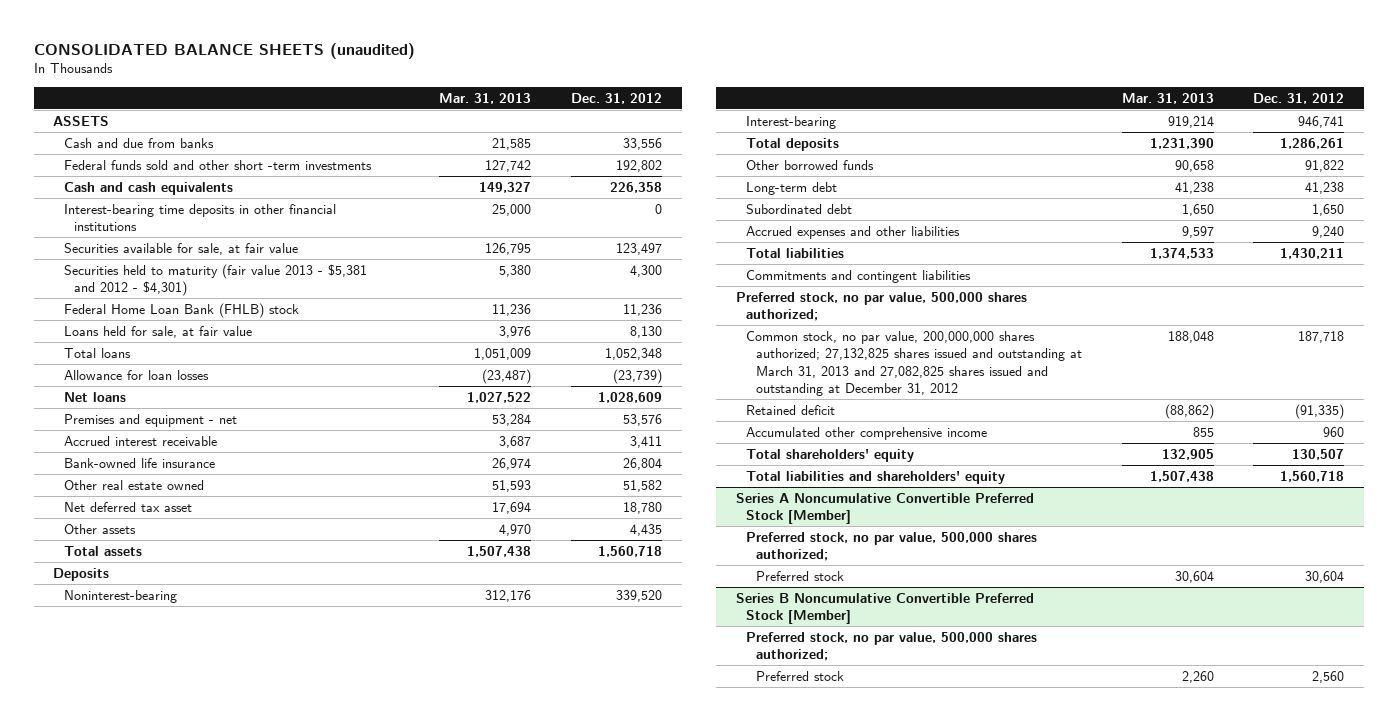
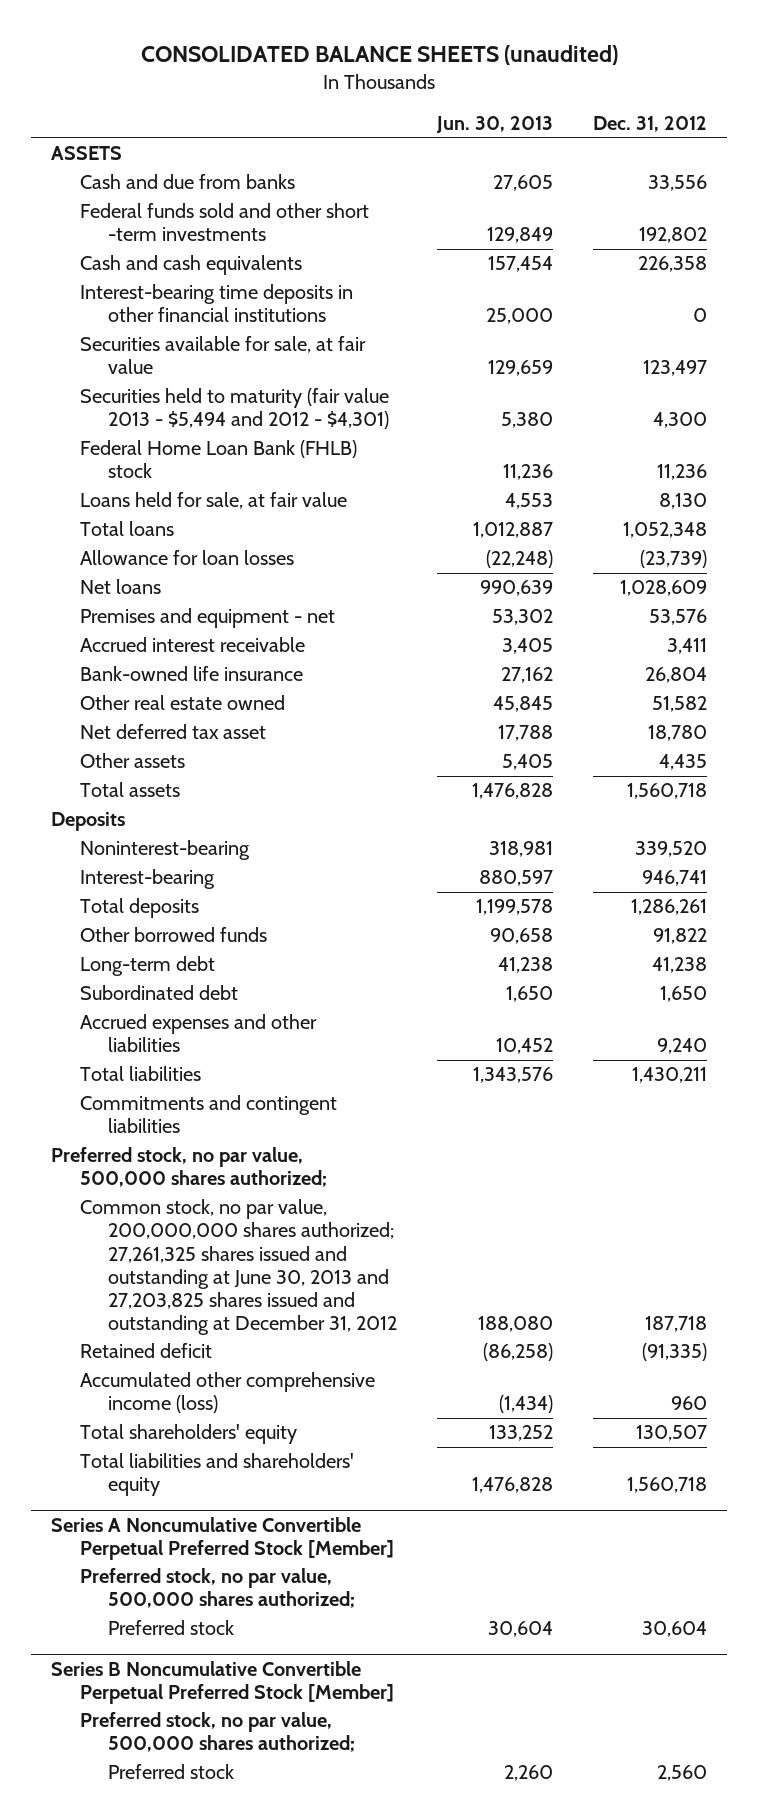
[439,92,532,104] Mar. 31, 2013 -> none
none -> [435,116,553,134] Jun. 30, 2013
[63,263,367,297] Securities held to maturity (fair value 2013 - $5,381 and 2012 - $4,301) -> [79,388,389,430] Securities held to maturity (fair value 2013 - $5,494 and 2012 - $4,301)
[746,330,1083,396] Common stock, no par value, 200,000,000 shares authorized; 27,132,825 shares issued and outstanding at March 31, 2013 and 27,082,825 shares issued and outstanding at December 31, 2012 -> [79,1199,397,1335] Common stock, no par value, 200,000,000 shares authorized; 27,261,325 shares issued and outstanding at June 30, 2013 and 27,203,825 shares issued and outstanding at December 31, 2012
[746,426,988,440] Accumulated other comprehensive income -> [79,1372,375,1414] Accumulated other comprehensive income (loss)
[735,492,1034,525] Series A Noncumulative Convertible Preferred Stock [Member] -> [51,1516,394,1561] Series A Noncumulative Convertible Perpetual Preferred Stock [Member]
[735,592,1034,625] Series B Noncumulative Convertible Preferred Stock [Member] -> [51,1660,394,1705] Series B Noncumulative Convertible Perpetual Preferred Stock [Member]

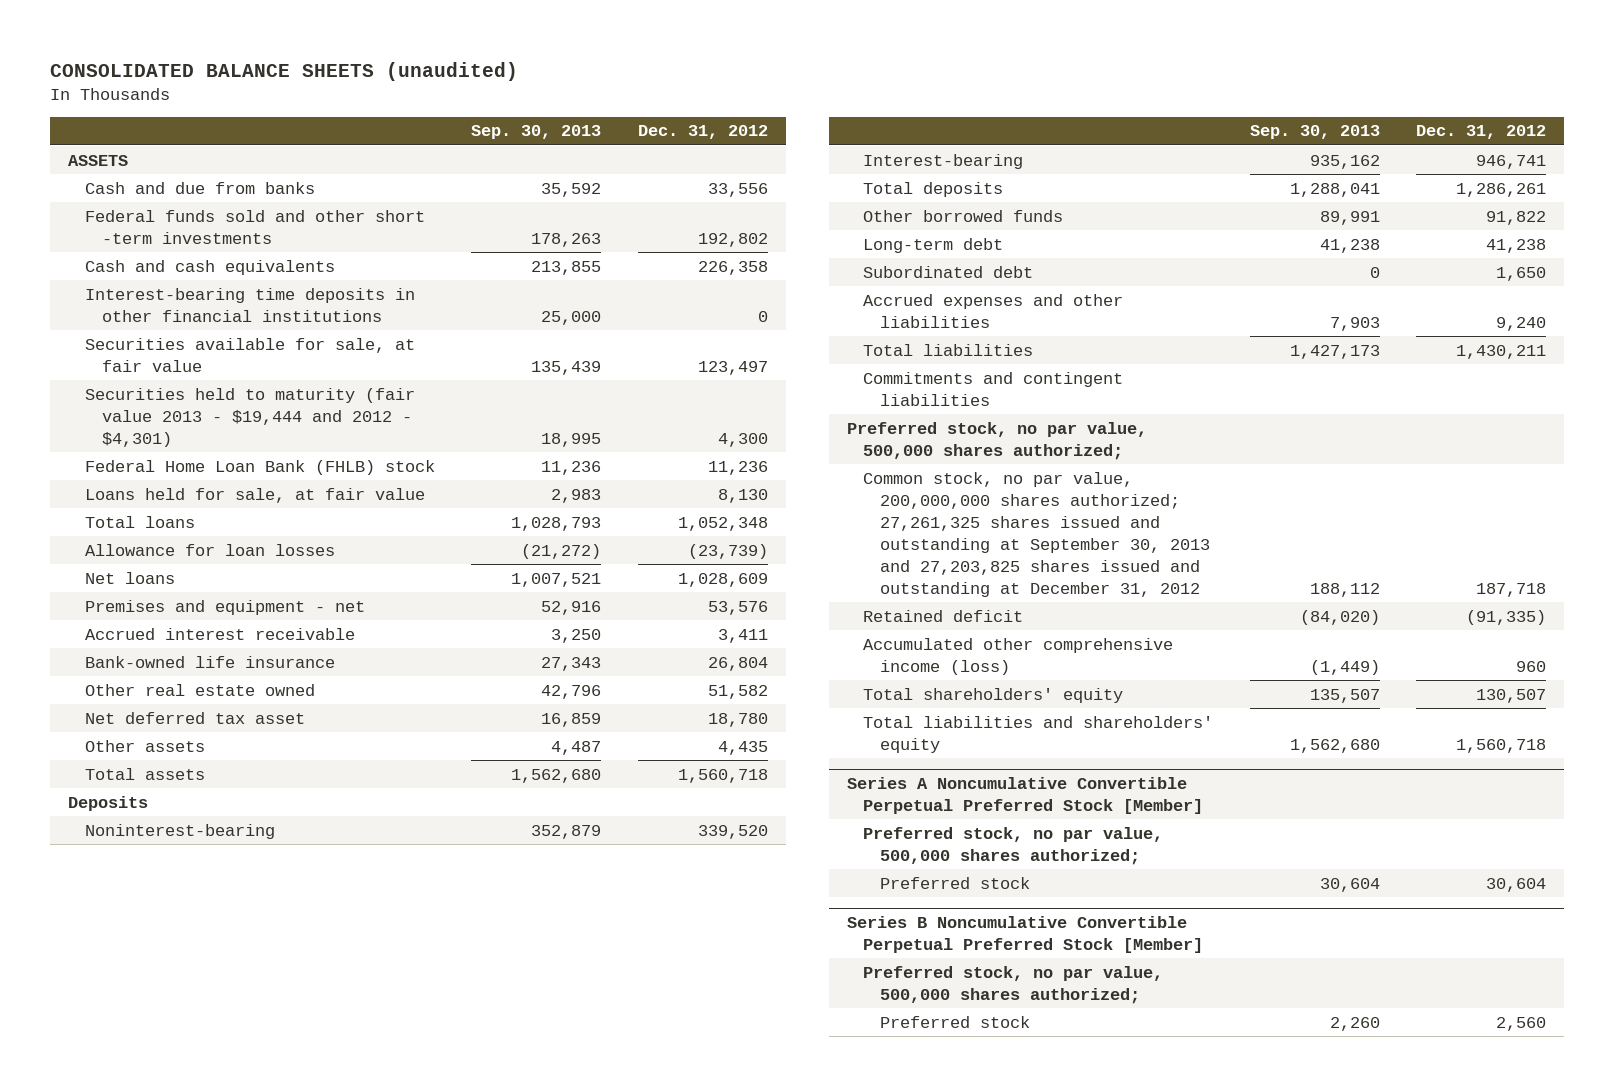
[435,116,553,134] Jun. 30, 2013 -> none
none -> [471,125,602,140] Sep. 30, 2013
[79,388,389,430] Securities held to maturity (fair value 2013 - $5,494 and 2012 - $4,301) -> [85,387,416,447] Securities held to maturity (fair value 2013 - $19,444 and 2012 - $4,301)
[79,1199,397,1335] Common stock, no par value, 200,000,000 shares authorized; 27,261,325 shares issued and outstanding at June 30, 2013 and 27,203,825 shares issued and outstanding at December 31, 2012 -> [863,471,1211,598] Common stock, no par value, 200,000,000 shares authorized; 27,261,325 shares issued and outstanding at September 30, 2013 and 27,203,825 shares issued and outstanding at December 31, 2012

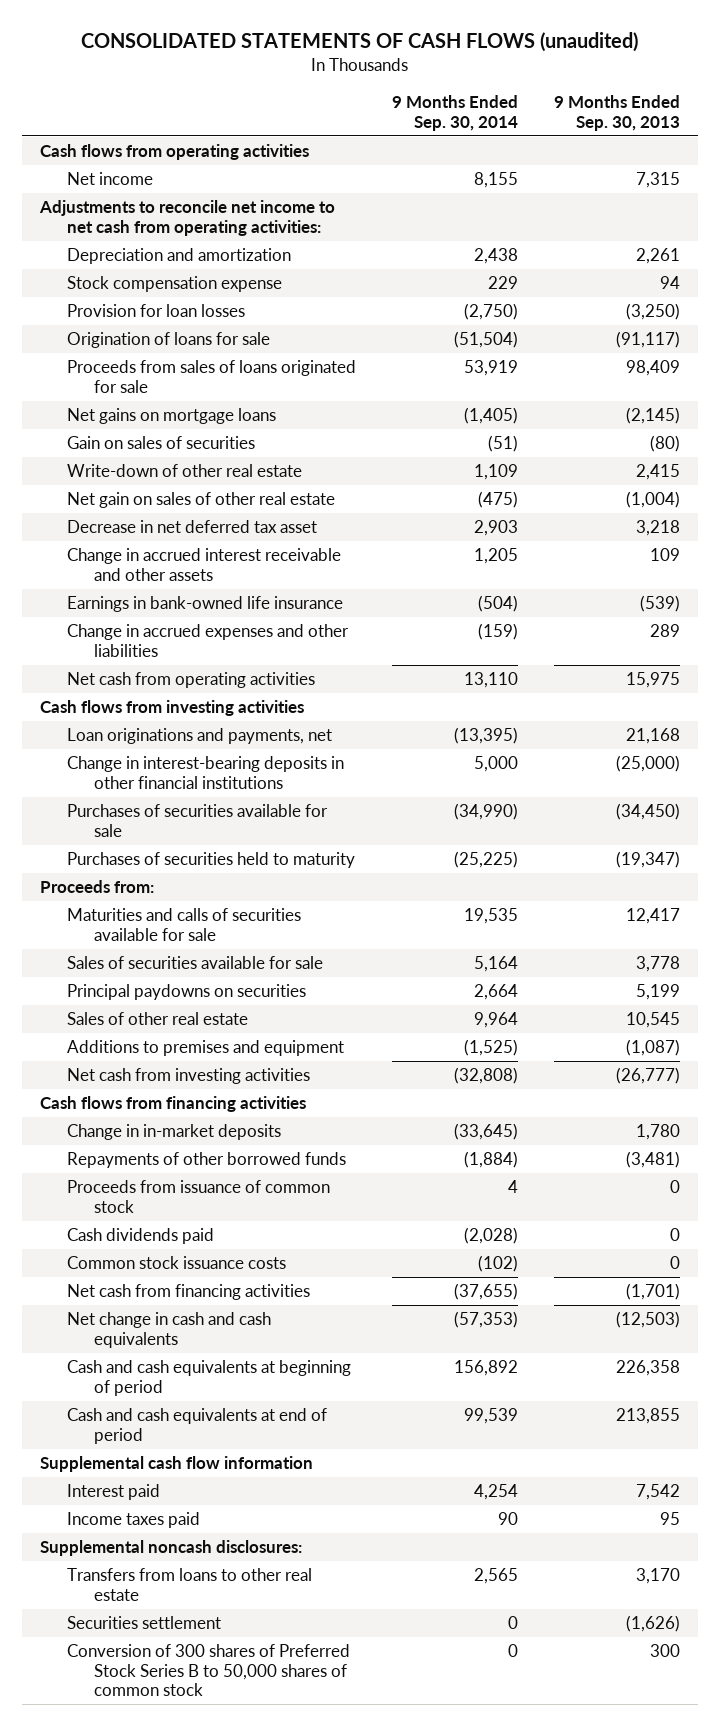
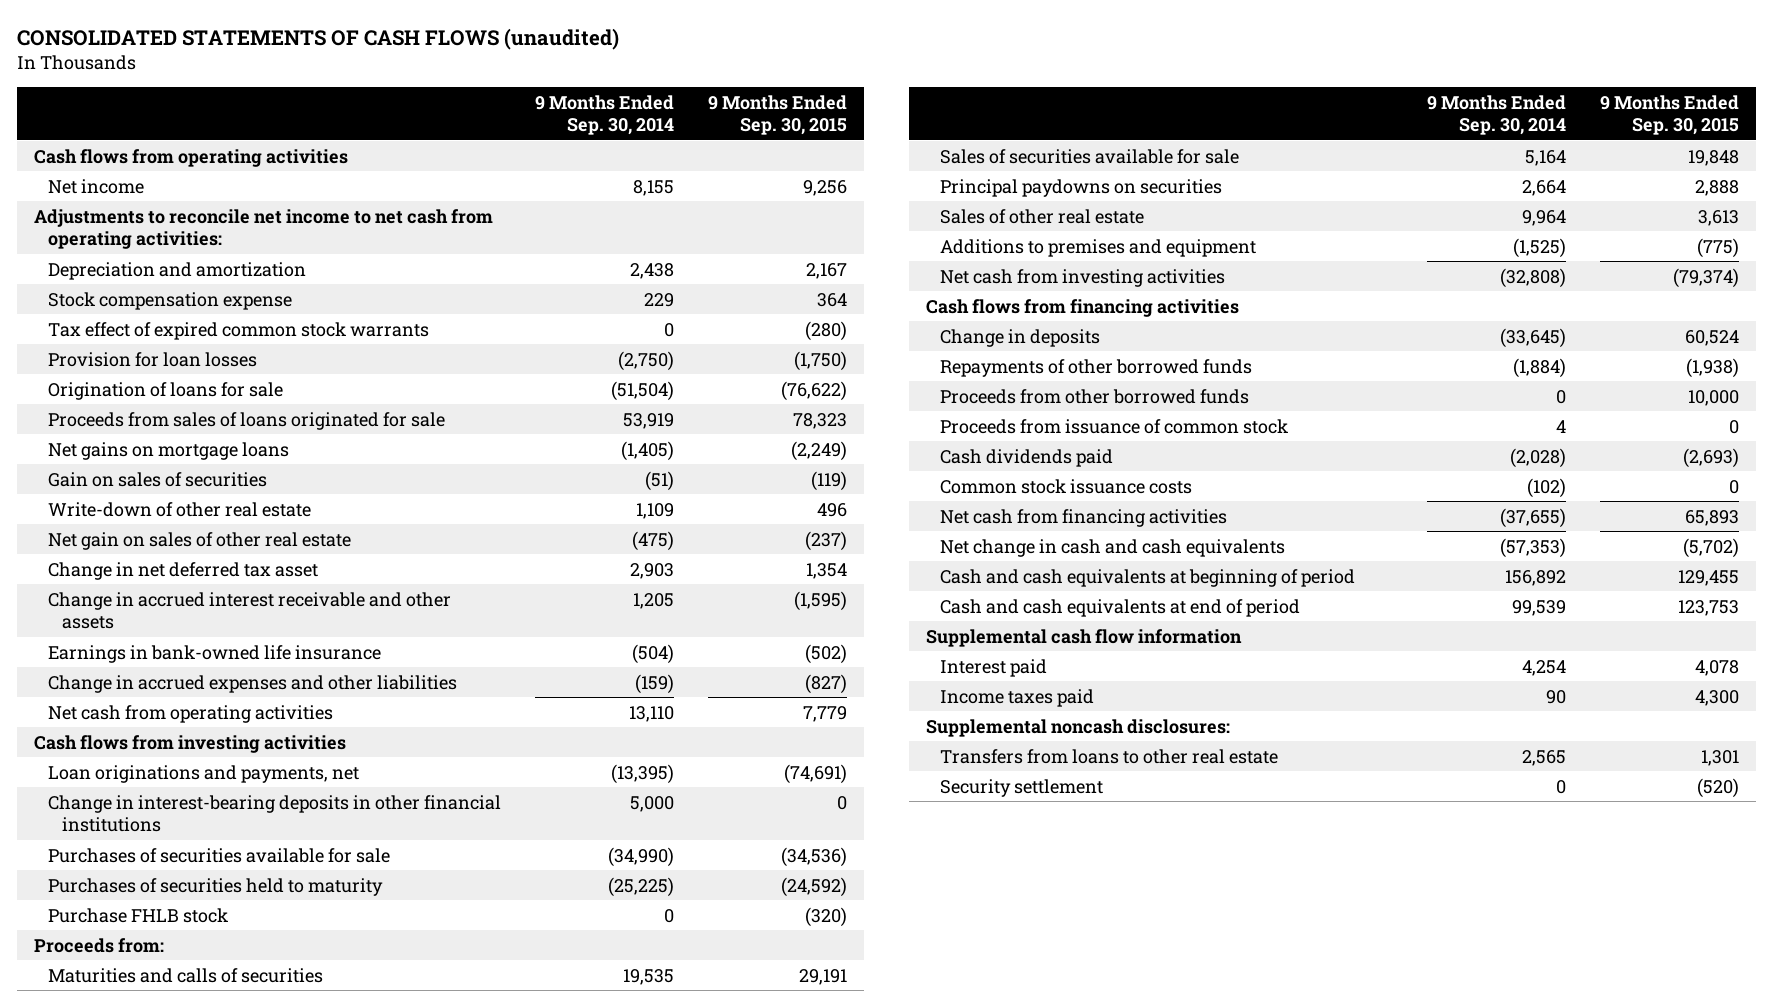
[553,95,680,131] 9 Months Ended Sep. 30, 2013 -> none
none -> [707,94,847,136] 9 Months Ended Sep. 30, 2015
none -> [47,321,429,340] Tax effect of expired common stock warrants
[66,520,317,534] Decrease in net deferred tax asset -> [47,561,318,580] Change in net deferred tax asset
none -> [47,907,228,923] Purchase FHLB stock
[66,908,301,941] Maturities and calls of securities available for sale -> [47,967,323,983] Maturities and calls of securities
[66,1124,281,1141] Change in in-market deposits -> [939,328,1100,347] Change in deposits
none -> [939,388,1249,404] Proceeds from other borrowed funds
[66,1644,350,1697] Conversion of 300 shares of Preferred Stock Series B to 50,000 shares of common stock -> none
[66,1616,221,1630] Securities settlement -> [939,778,1103,797] Security settlement

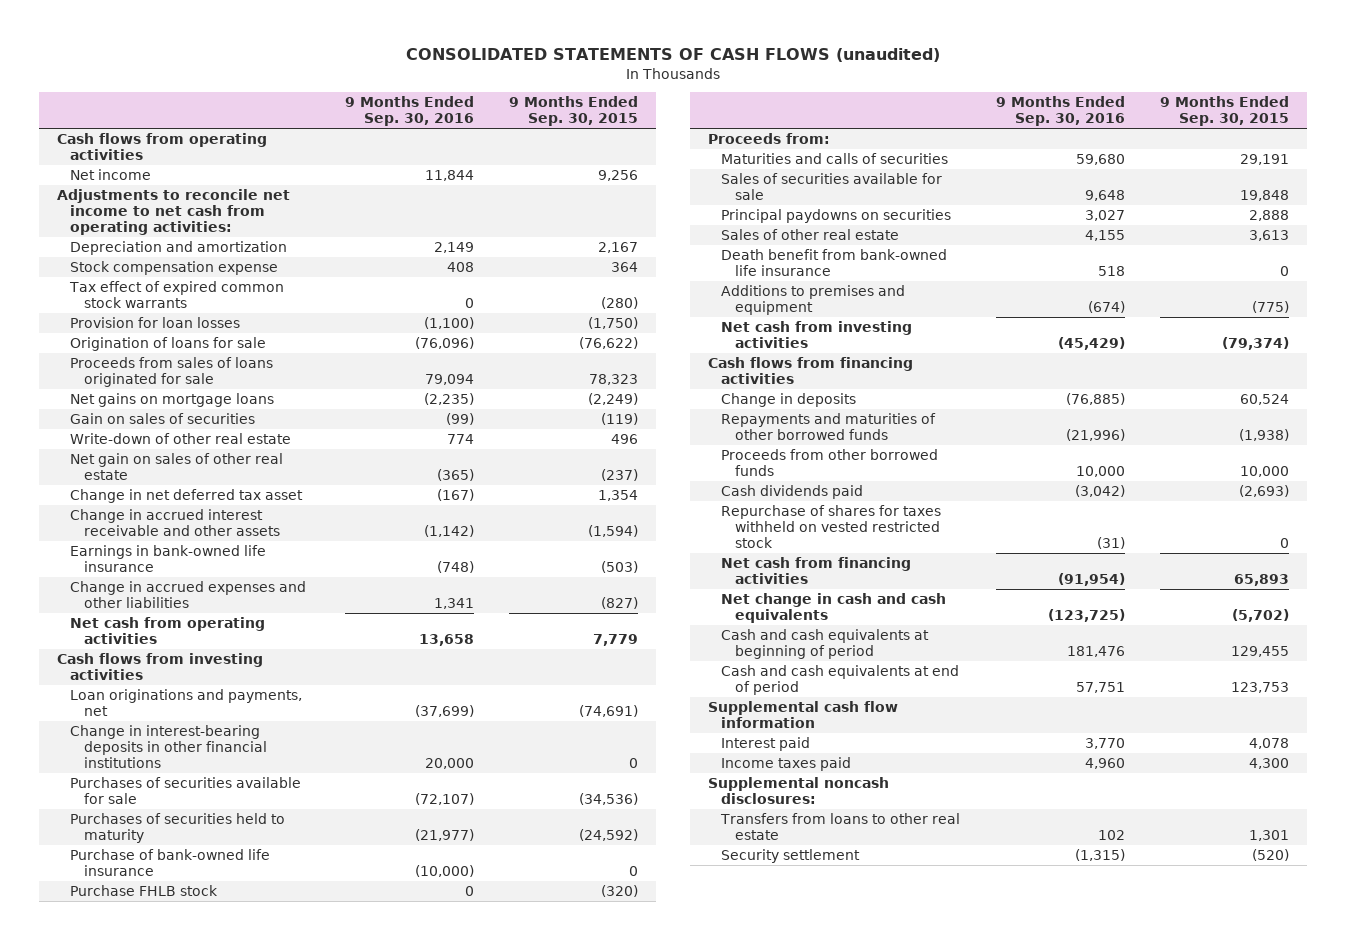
[534,94,674,136] 9 Months Ended Sep. 30, 2014 -> none
none -> [344,96,474,127] 9 Months Ended Sep. 30, 2016
[793,590,847,611] (1,595) -> [588,524,639,537] (1,594)
[804,643,847,664] (502) -> [601,560,639,573] (503)
none -> [70,848,271,876] Purchase of bank-owned life insurance
none -> [721,248,948,276] Death benefit from bank-owned life insurance
[939,358,1252,377] Repayments of other borrowed funds -> [721,412,937,440] Repayments and maturities of other borrowed funds
[939,418,1288,434] Proceeds from issuance of common stock -> none
[939,478,1192,494] Common stock issuance costs -> none
none -> [721,504,942,548] Repurchase of shares for taxes withheld on vested restricted stock

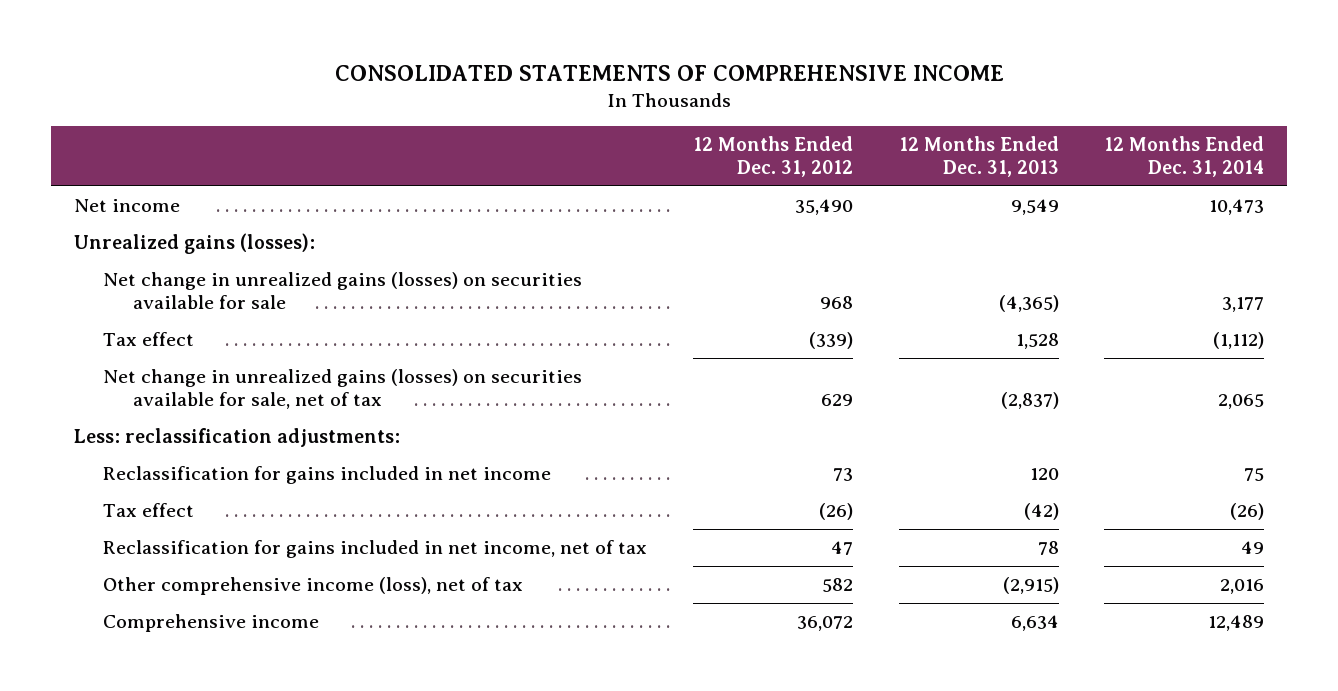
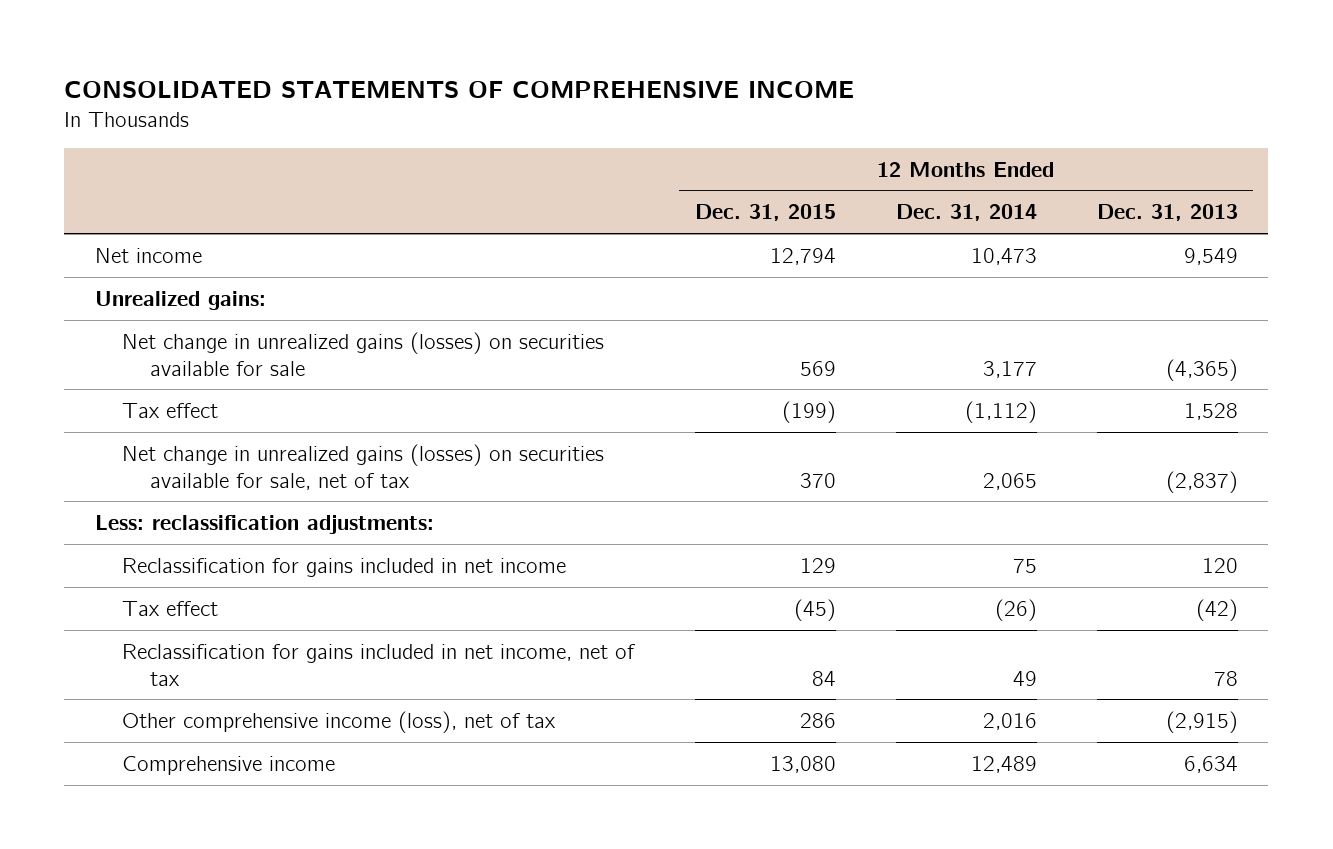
[693,136,854,177] 12 Months Ended Dec. 31, 2012 -> none
none -> [694,204,836,222] Dec. 31, 2015
[73,233,315,255] Unrealized gains (losses): -> [94,290,266,310] Unrealized gains:

